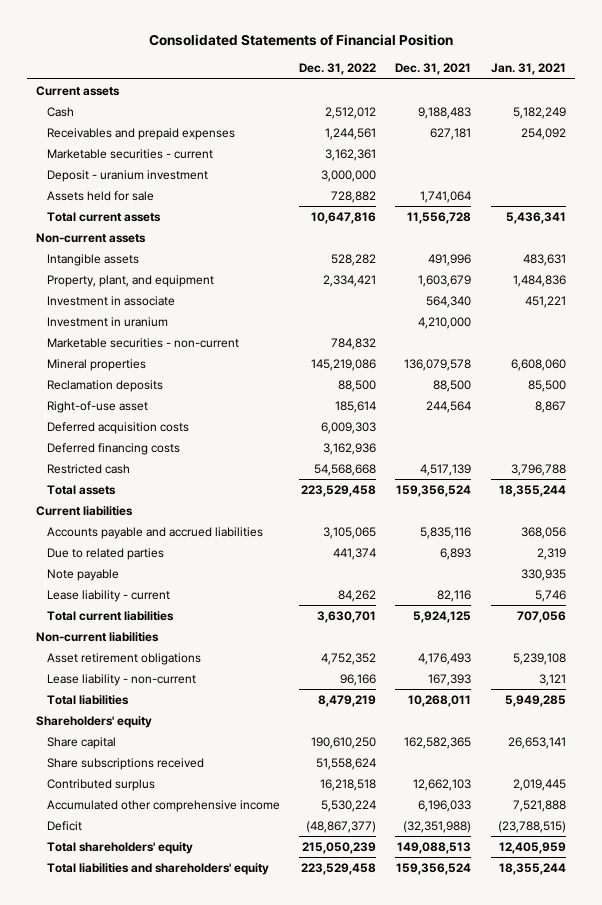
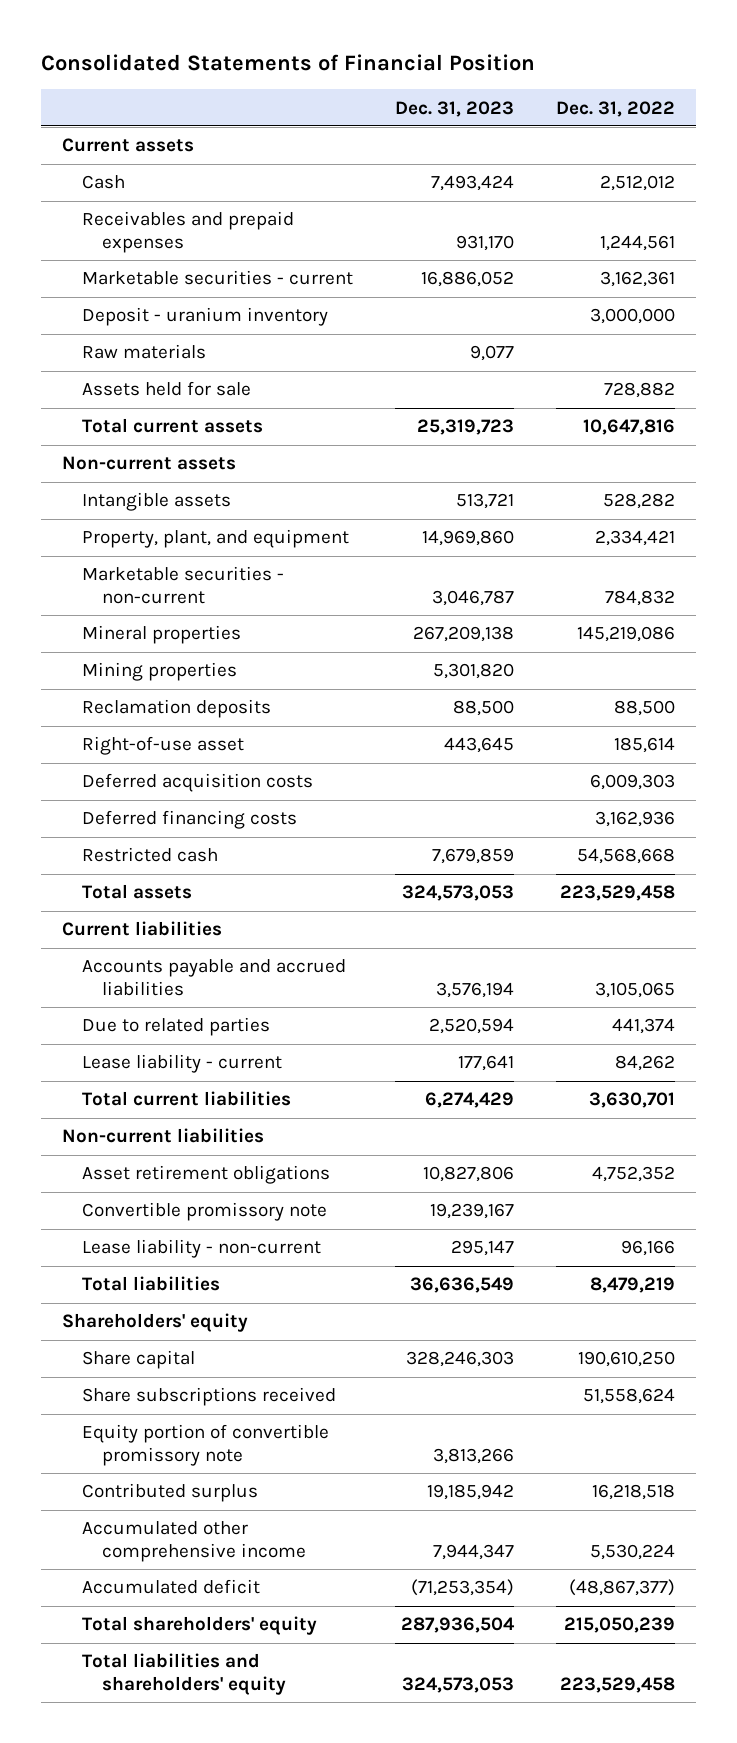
[395,63,472,76] Dec. 31, 2021 -> none
[490,63,566,76] Jan. 31, 2021 -> none
none -> [394,100,514,117] Dec. 31, 2023
[46,169,208,182] Deposit - uranium investment -> [81,307,328,327] Deposit - uranium inventory
none -> [81,344,206,360] Raw materials
[46,295,175,306] Investment in associate -> none
[46,316,168,327] Investment in uranium -> none
none -> [81,662,237,682] Mining properties
[46,568,119,581] Note payable -> none
none -> [81,1202,327,1222] Convertible promissory note
none -> [81,1424,329,1467] Equity portion of convertible promissory note
[46,820,82,831] Deficit -> [81,1579,260,1595] Accumulated deficit

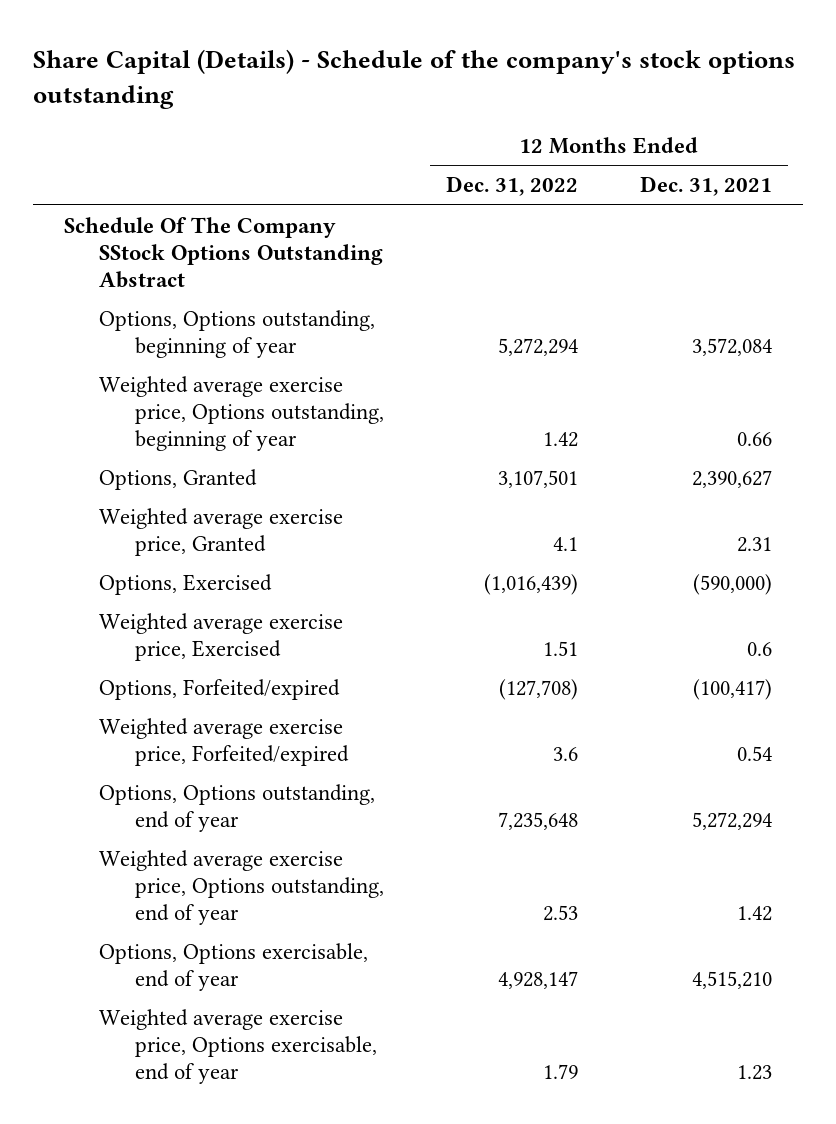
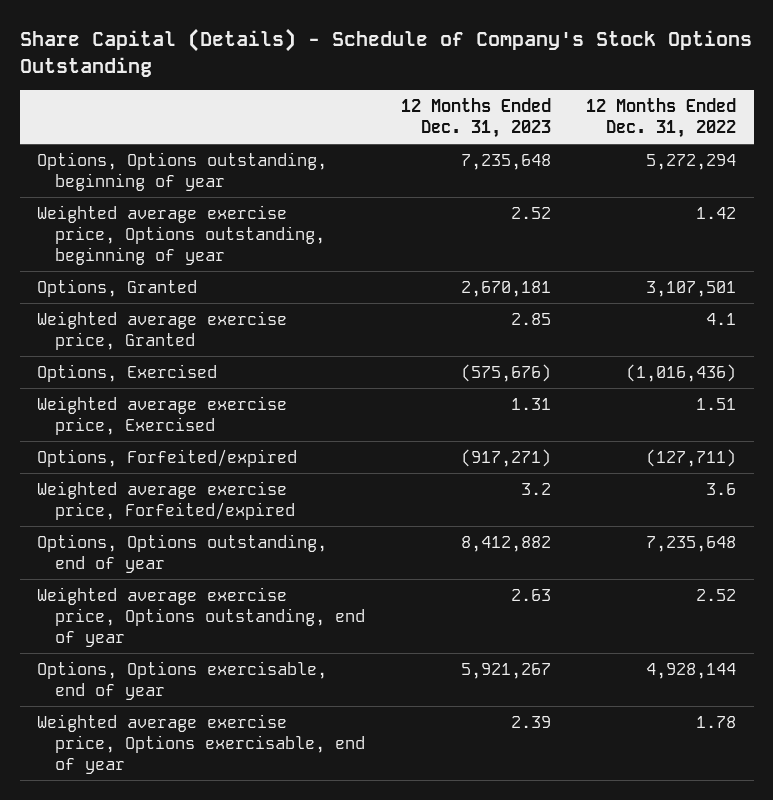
[32,49,795,110] Share Capital (Details) - Schedule of the company's stock options outstanding -> [19,28,752,78] Share Capital (Details) - Schedule of Company's Stock Options Outstanding
[640,176,773,197] Dec. 31, 2021 -> none
none -> [400,98,551,139] 12 Months Ended Dec. 31, 2023
[64,217,384,289] Schedule Of The Company SStock Options Outstanding Abstract -> none
[483,574,578,596] (1,016,439) -> [626,364,737,383] (1,016,436)
[498,679,578,701] (127,708) -> [646,449,737,468] (127,711)
[542,905,578,922] 2.53 -> [696,589,737,602] 2.52
[497,971,578,990] 4,928,147 -> [646,663,737,680] 4,928,144
[542,1064,578,1080] 1.79 -> [696,716,737,729] 1.78

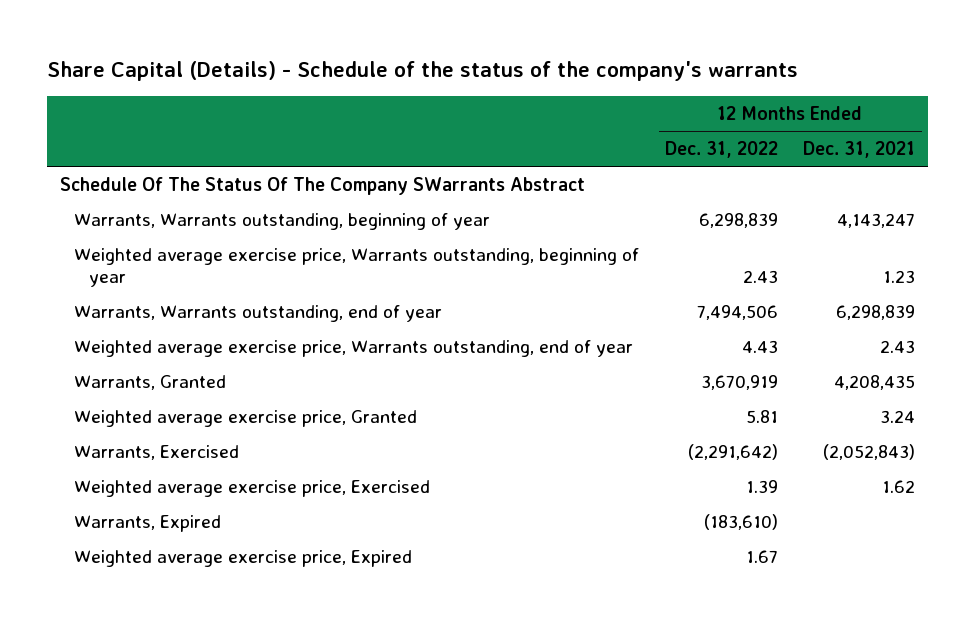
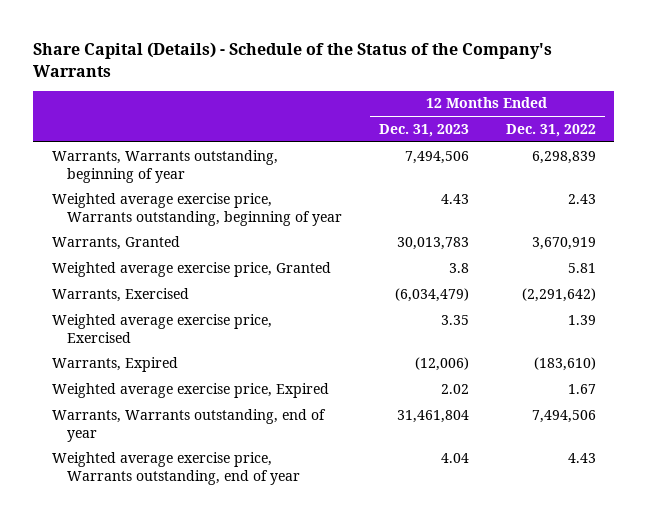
[47,60,799,81] Share Capital (Details) - Schedule of the status of the company's warrants -> [33,41,553,77] Share Capital (Details) - Schedule of the Status of the Company's Warrants
[803,141,916,159] Dec. 31, 2021 -> none
none -> [379,124,470,138] Dec. 31, 2023
[59,177,585,196] Schedule Of The Status Of The Company SWarrants Abstract -> none
[74,305,443,323] Warrants, Warrants outstanding, end of year -> [51,408,326,442] Warrants, Warrants outstanding, end of year
[74,340,634,358] Weighted average exercise price, Warrants outstanding, end of year -> [51,451,301,485] Weighted average exercise price, Warrants outstanding, end of year

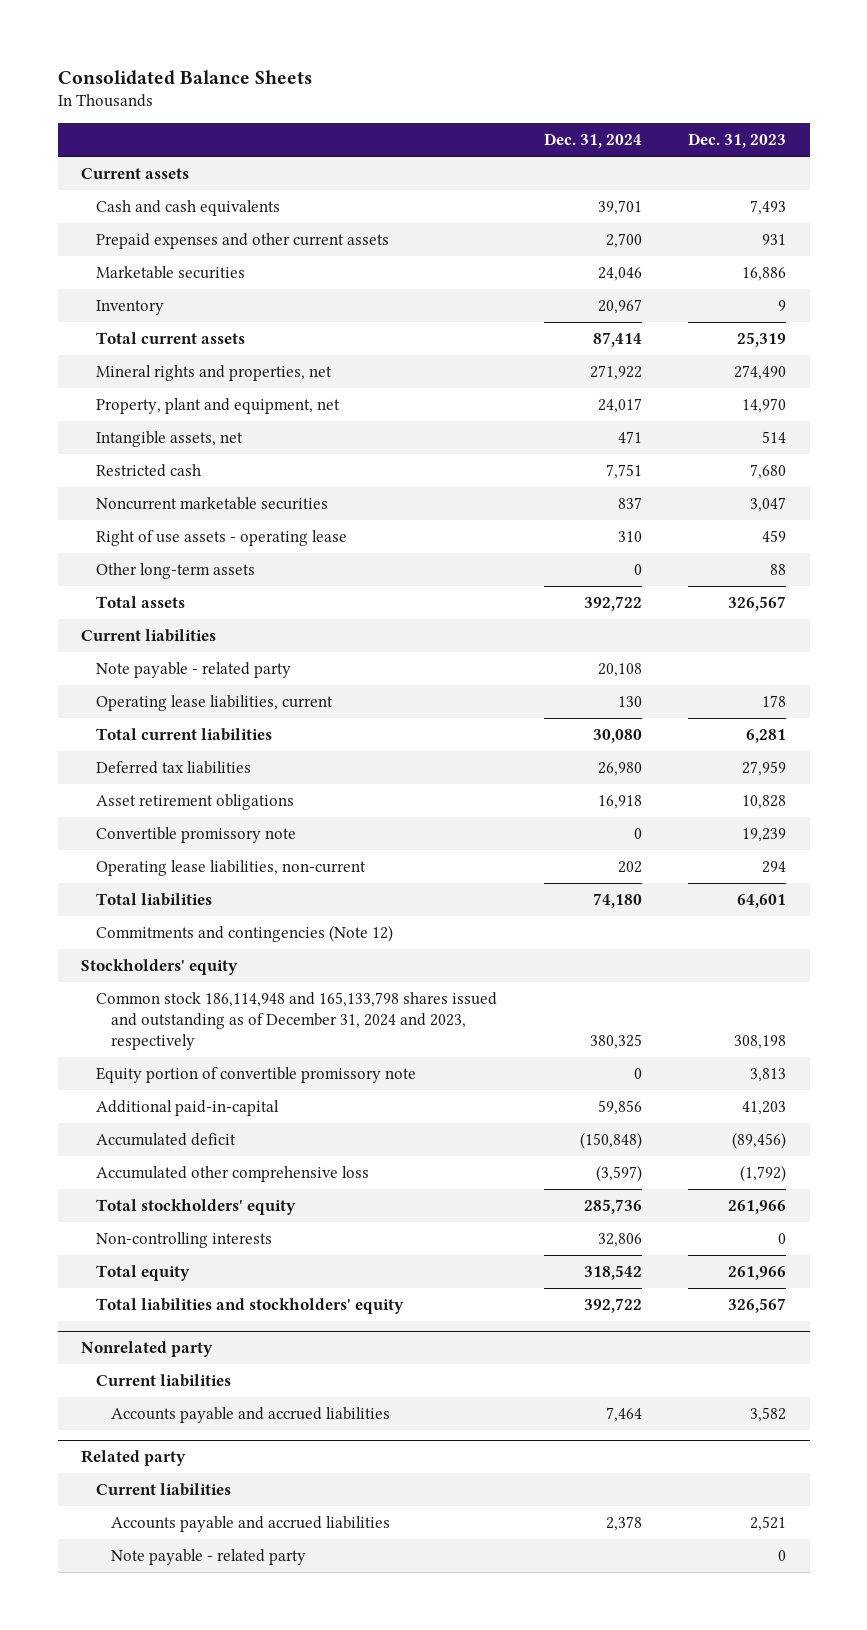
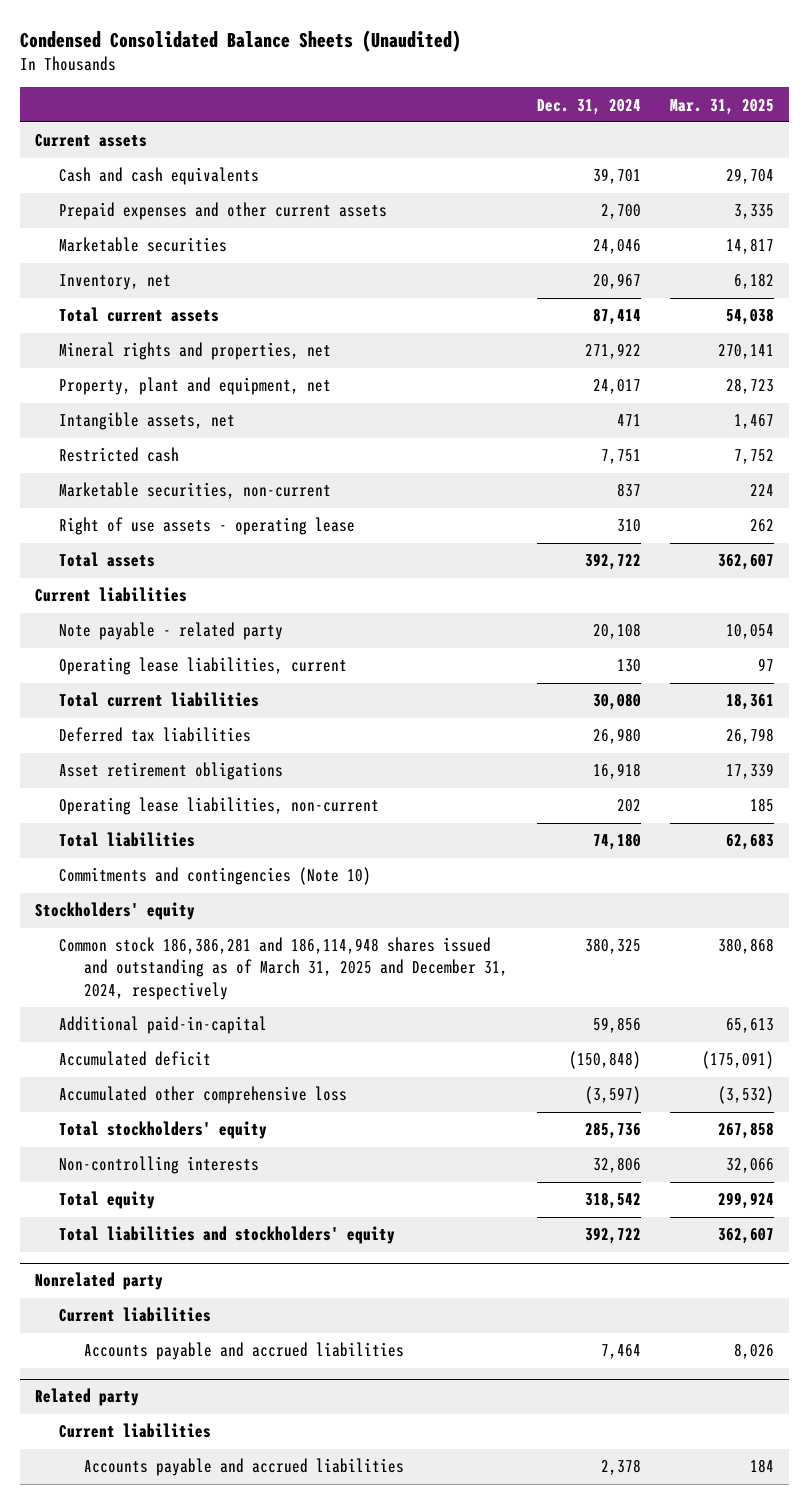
[57,69,312,85] Consolidated Balance Sheets -> [20,29,462,52] Condensed Consolidated Balance Sheets (Unaudited)
[688,133,787,149] Dec. 31, 2023 -> none
none -> [670,98,775,115] Mar. 31, 2025
[95,299,164,315] Inventory -> [59,274,172,291] Inventory, net
[95,496,328,510] Noncurrent marketable securities -> [59,482,332,500] Marketable securities, non-current
[95,562,255,579] Other long-term assets -> none
[95,826,296,843] Convertible promissory note -> none
[95,924,393,942] Commitments and contingencies (Note 12) -> [59,867,372,886] Commitments and contingencies (Note 10)
[95,1066,416,1083] Equity portion of convertible promissory note -> none
[95,991,497,1050] Common stock 186,114,948 and 165,133,798 shares issued and outstanding as of December 31, 2024 and 2023, respectively -> [59,937,509,1000] Common stock 186,386,281 and 186,114,948 shares issued and outstanding as of March 31, 2025 and December 31, 2024, respectively
[110,1548,306,1565] Note payable - related party -> none

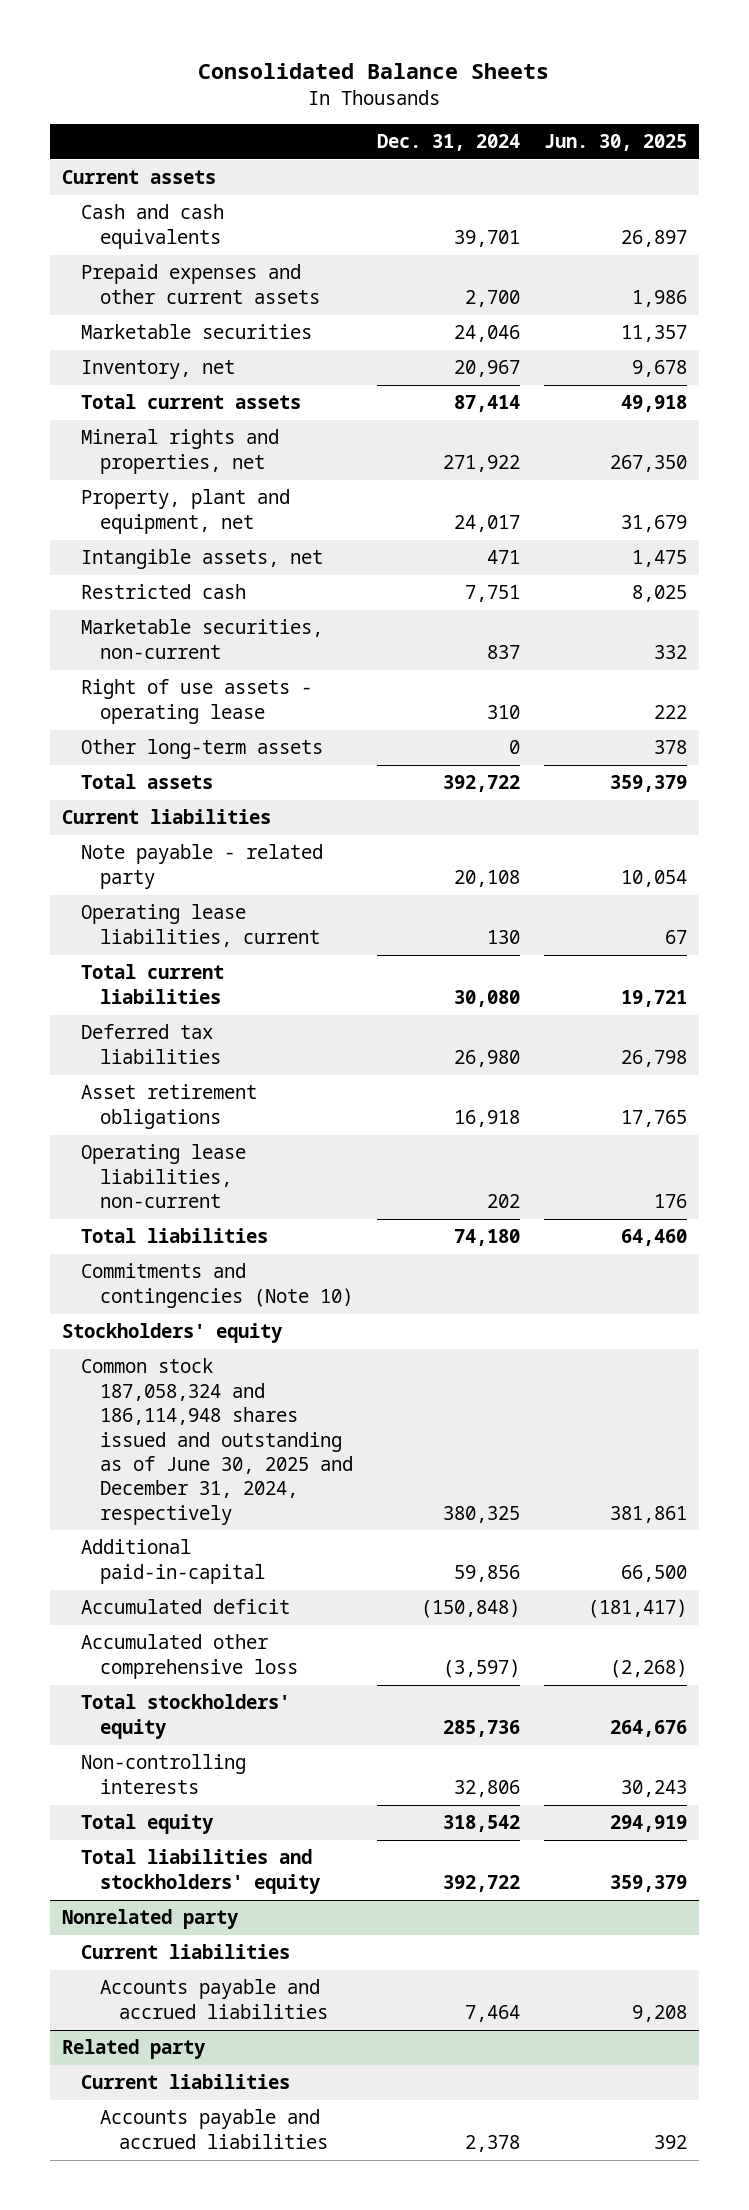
[20,29,462,52] Condensed Consolidated Balance Sheets (Unaudited) -> [198,63,550,80] Consolidated Balance Sheets
[670,98,775,115] Mar. 31, 2025 -> none
none -> [543,133,687,151] Jun. 30, 2025
none -> [80,739,323,760] Other long-term assets
[59,937,509,1000] Common stock 186,386,281 and 186,114,948 shares issued and outstanding as of March 31, 2025 and December 31, 2024, respectively -> [80,1358,353,1525] Common stock 187,058,324 and 186,114,948 shares issued and outstanding as of June 30, 2025 and December 31, 2024, respectively

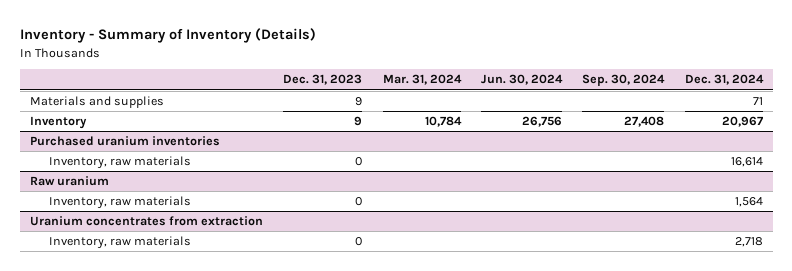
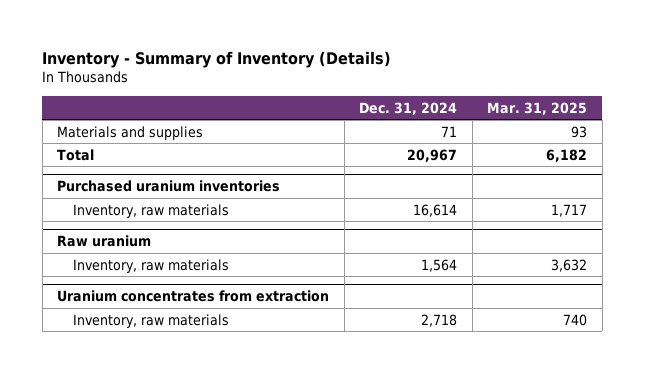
[283,74,363,86] Dec. 31, 2023 -> none
[382,74,462,86] Mar. 31, 2024 -> none
[480,74,563,86] Jun. 30, 2024 -> none
[582,74,666,87] Sep. 30, 2024 -> none
none -> [487,101,588,115] Mar. 31, 2025
[29,116,87,130] Inventory -> [57,148,95,161] Total

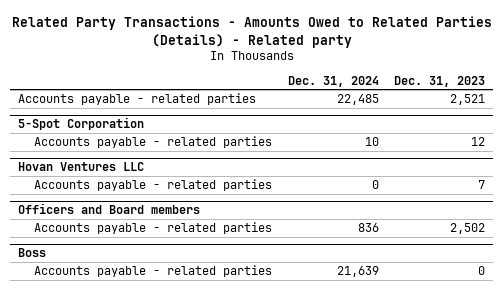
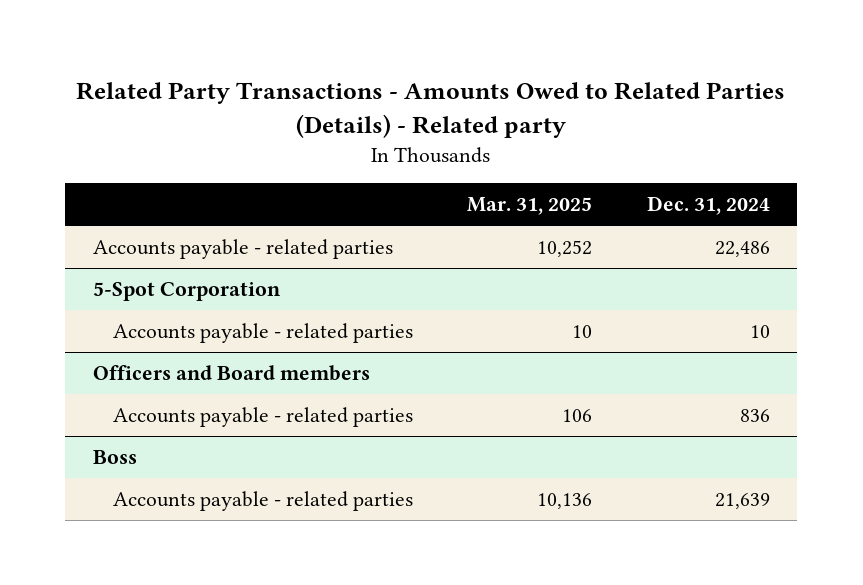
[394,75,486,87] Dec. 31, 2023 -> none
none -> [467,197,593,216] Mar. 31, 2025
[336,93,379,105] 22,485 -> [715,241,771,258] 22,486
[17,162,144,172] Hovan Ventures LLC -> none
[33,178,272,191] Accounts payable - related parties -> none

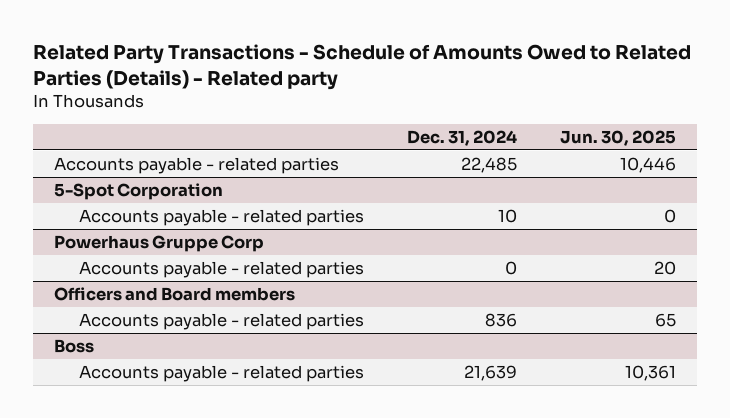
[76,81,786,138] Related Party Transactions - Amounts Owed to Related Parties (Details) - Related party -> [32,43,691,90] Related Party Transactions - Schedule of Amounts Owed to Related Parties (Details) - Related party
[467,197,593,216] Mar. 31, 2025 -> none
none -> [559,130,676,147] Jun. 30, 2025
[715,241,771,258] 22,486 -> [460,156,517,173] 22,485
none -> [54,234,265,252] Powerhaus Gruppe Corp
none -> [78,260,364,278] Accounts payable - related parties

